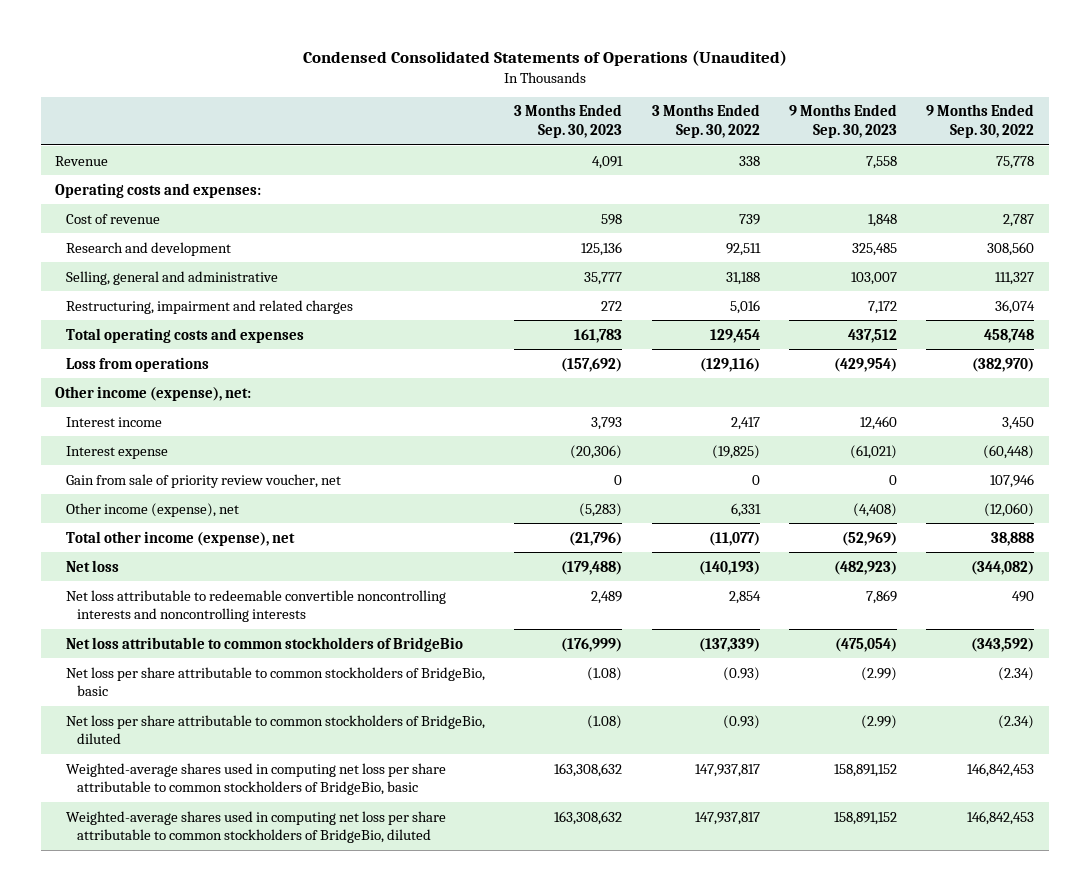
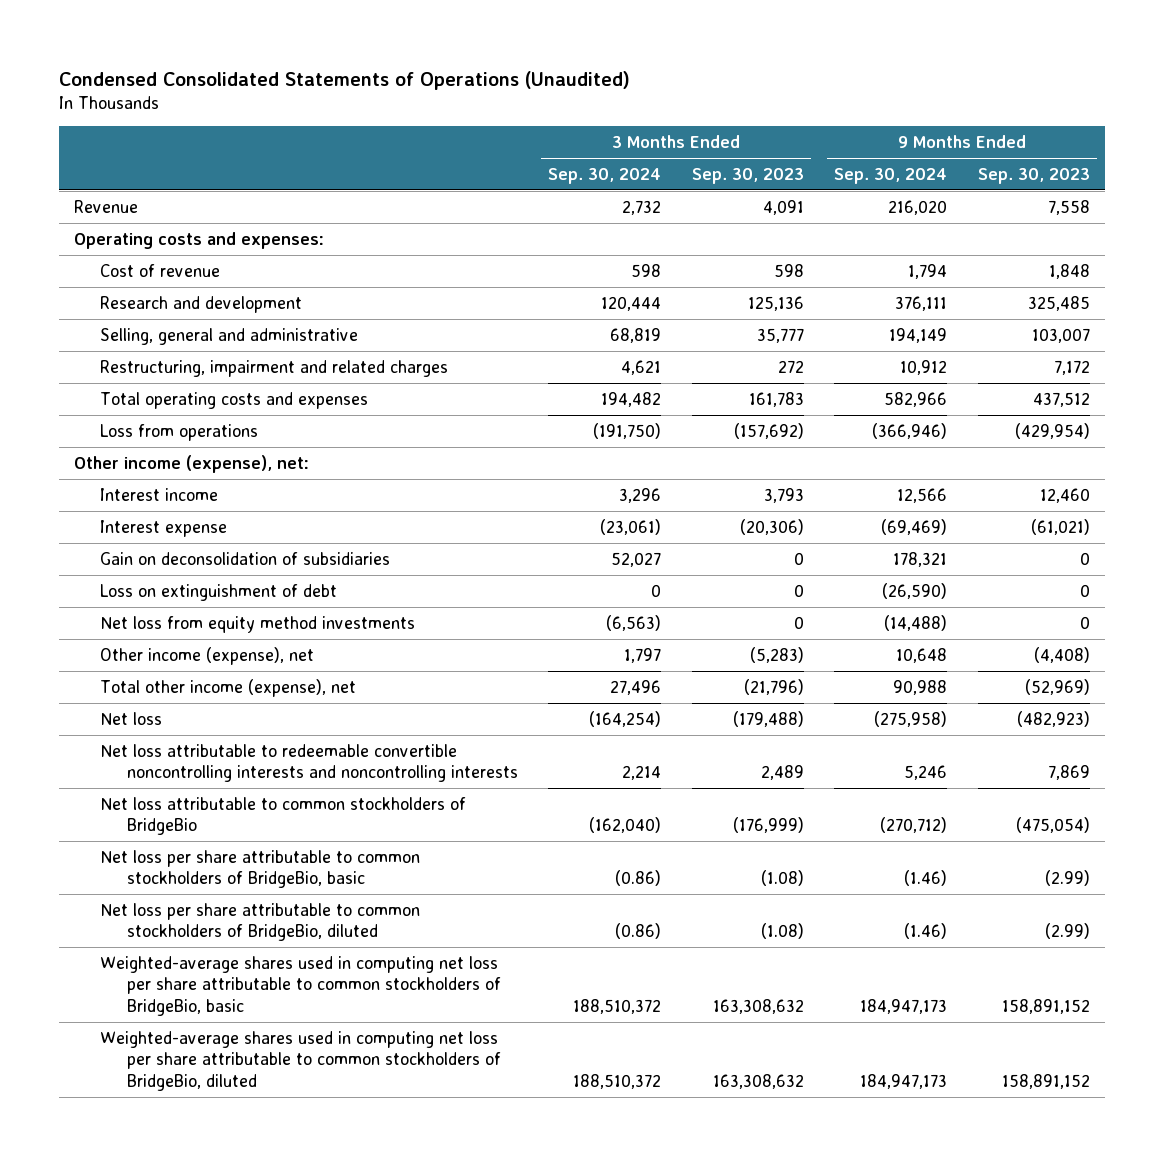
[651,104,760,138] 3 Months Ended Sep. 30, 2022 -> none
[926,104,1035,138] 9 Months Ended Sep. 30, 2022 -> none
none -> [548,167,662,184] Sep. 30, 2024
none -> [834,167,948,184] Sep. 30, 2024
[66,473,342,488] Gain from sale of priority review voucher, net -> none
none -> [100,551,391,565] Gain on deconsolidation of subsidiaries
none -> [100,583,338,601] Loss on extinguishment of debt
none -> [100,615,416,633] Net loss from equity method investments

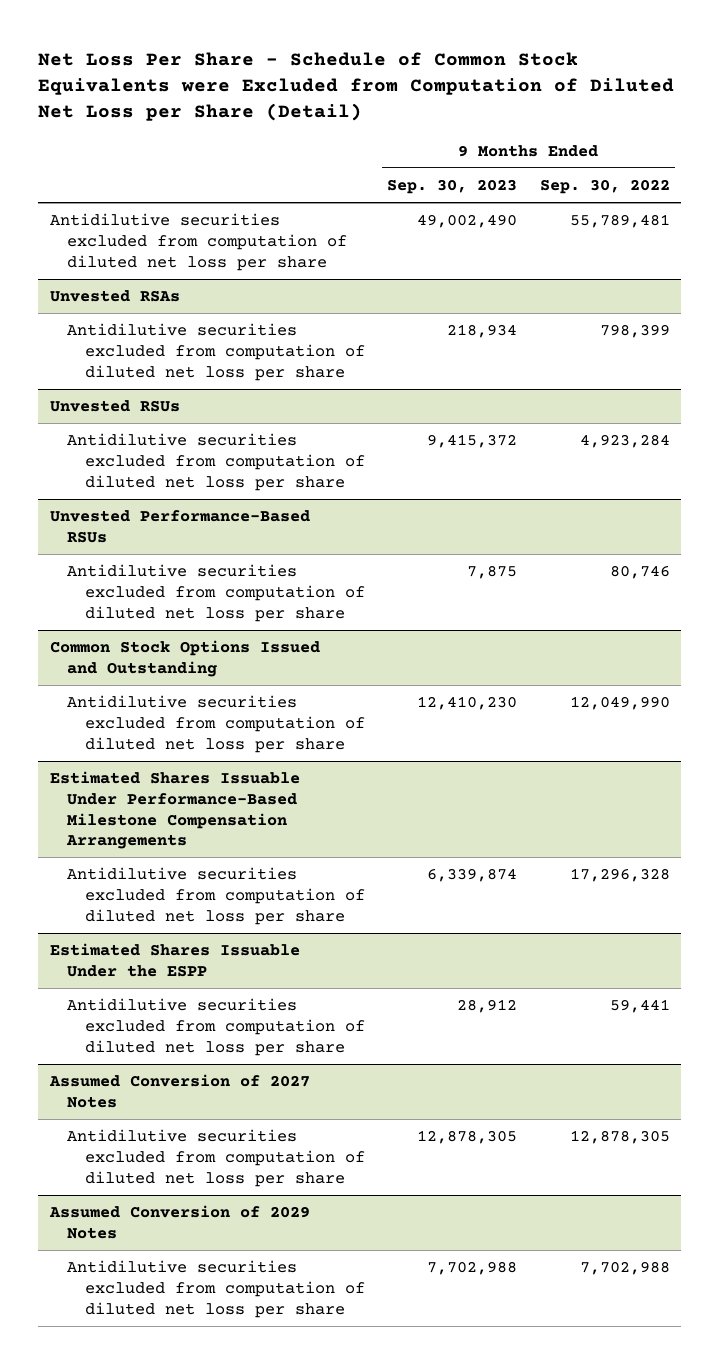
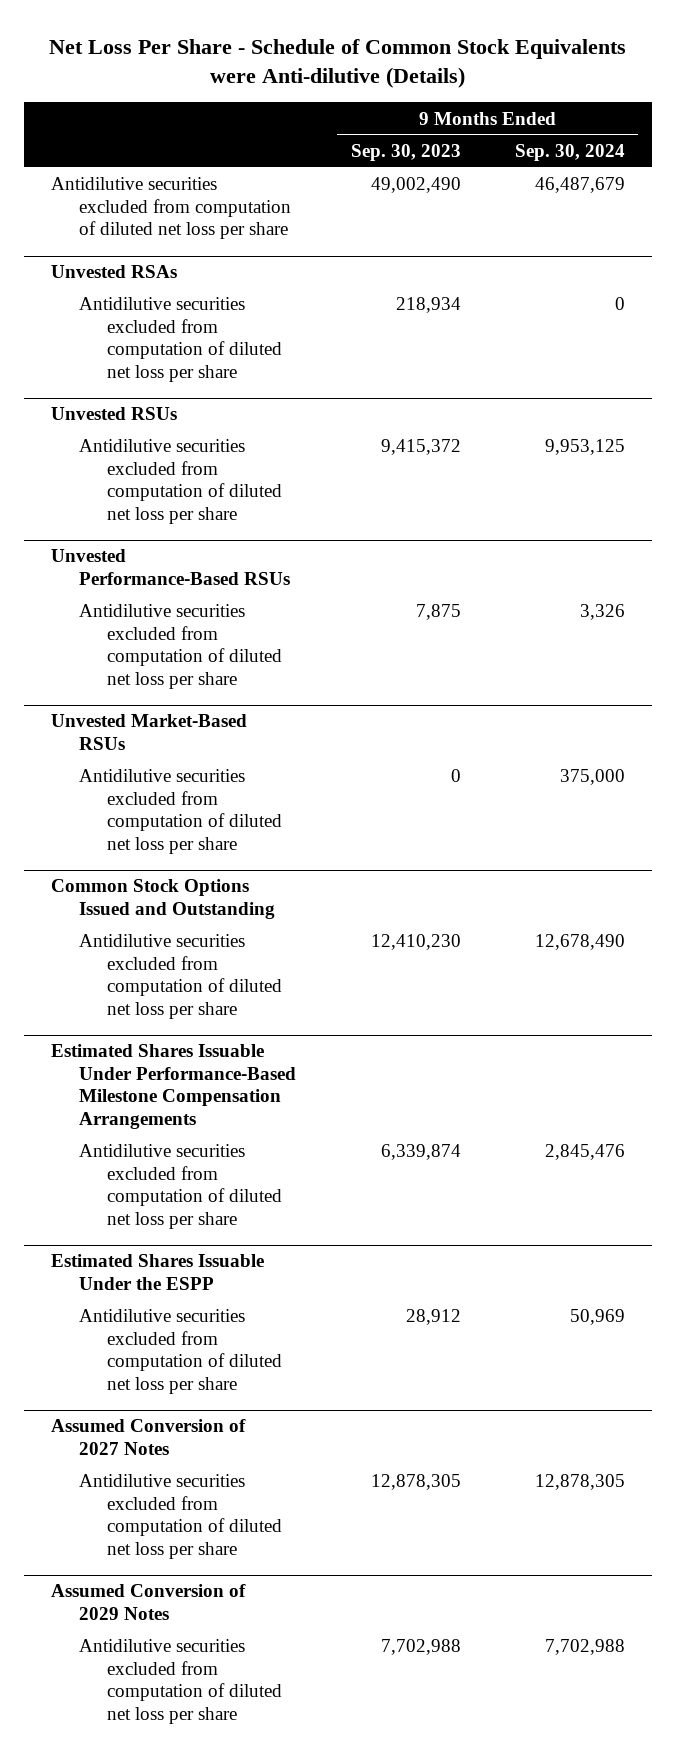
[38,51,675,121] Net Loss Per Share - Schedule of Common Stock Equivalents were Excluded from Computation of Diluted Net Loss per Share (Detail) -> [49,38,627,89] Net Loss Per Share - Schedule of Common Stock Equivalents were Anti-dilutive (Details)
[539,178,670,194] Sep. 30, 2022 -> none
none -> [514,143,625,161] Sep. 30, 2024
none -> [51,714,248,750] Unvested Market-Based RSUs
none -> [79,769,283,854] Antidilutive securities excluded from computation of diluted net loss per share

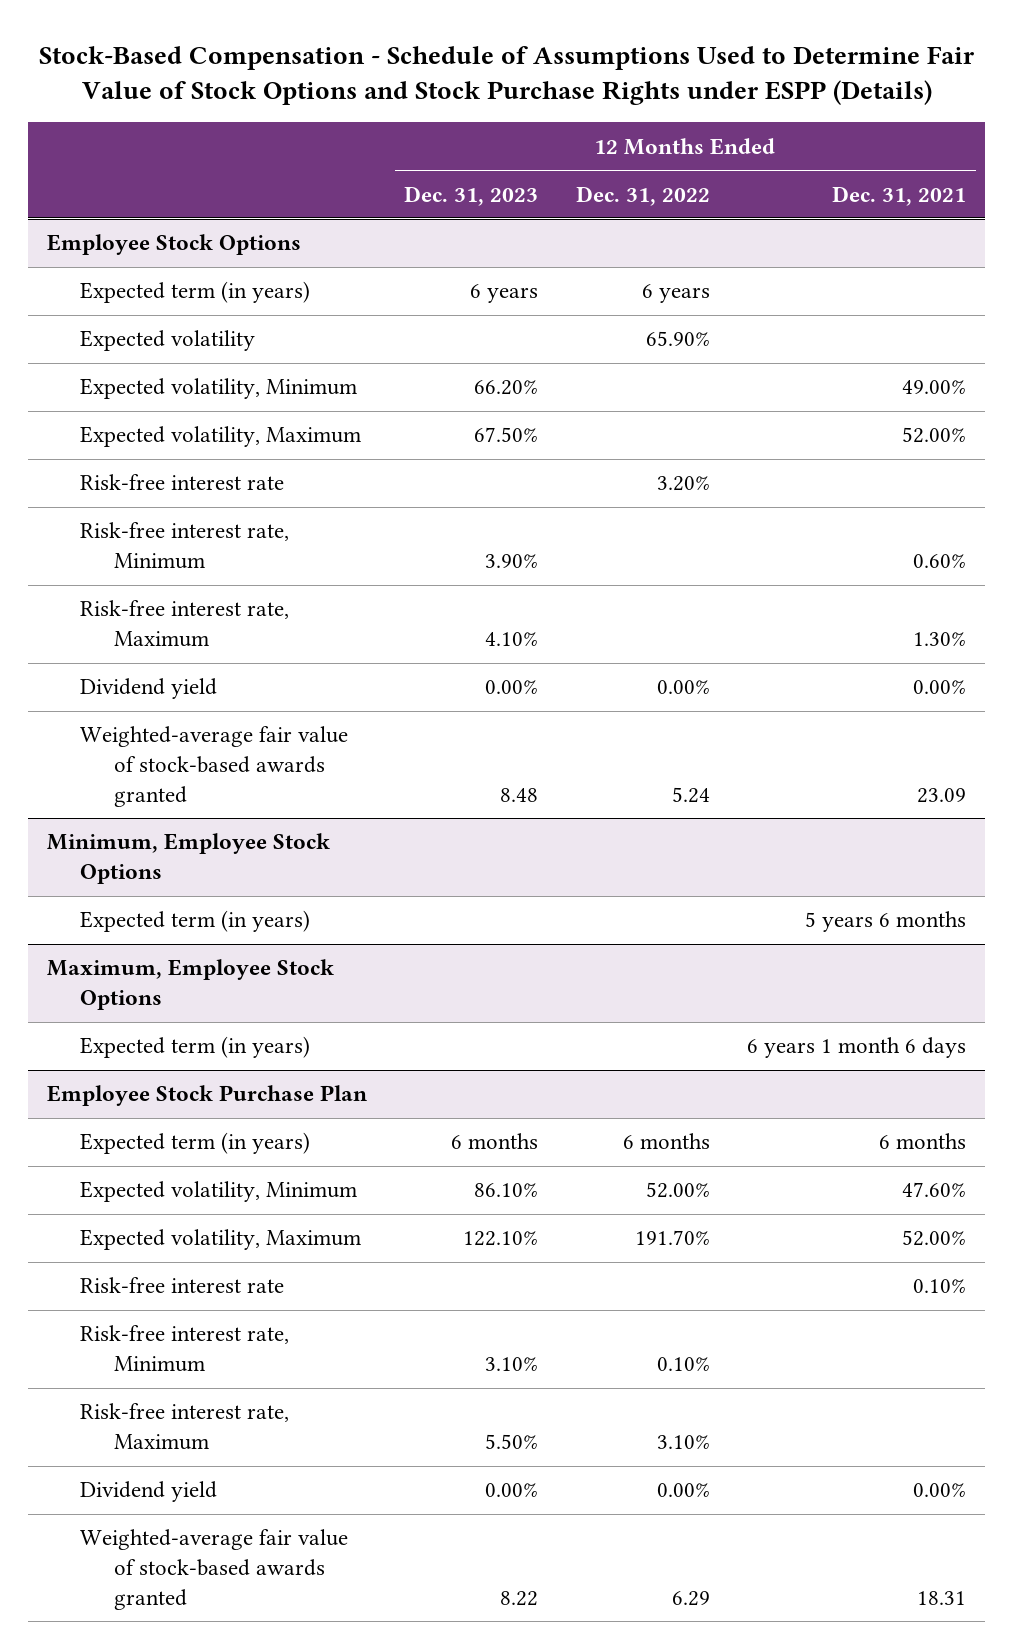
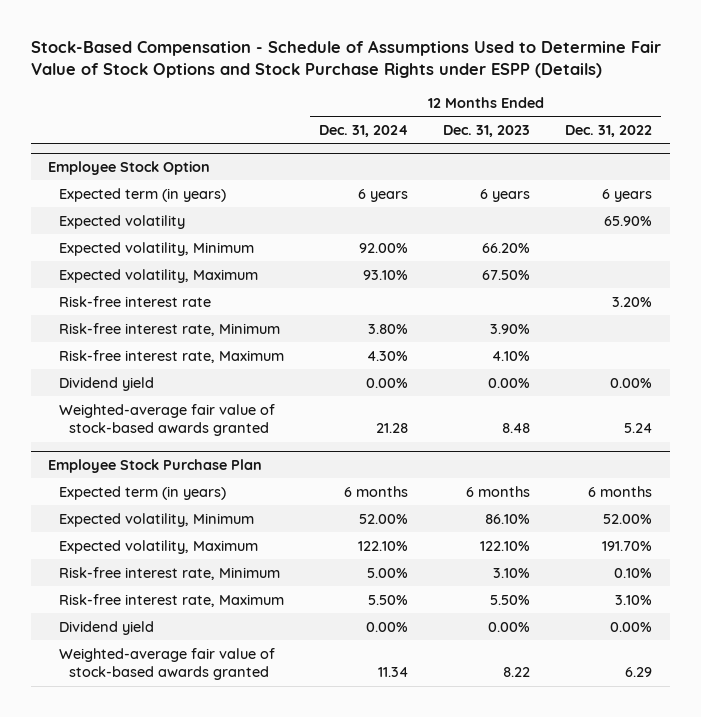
[832,185,967,206] Dec. 31, 2021 -> none
none -> [318,124,408,137] Dec. 31, 2024
[46,234,301,256] Employee Stock Options -> [48,160,211,175] Employee Stock Option
[46,833,330,885] Minimum, Employee Stock Options -> none
[80,910,311,933] Expected term (in years) -> none
[46,959,334,1011] Maximum, Employee Stock Options -> none
[80,1036,311,1059] Expected term (in years) -> none
[80,1277,285,1294] Risk-free interest rate -> none

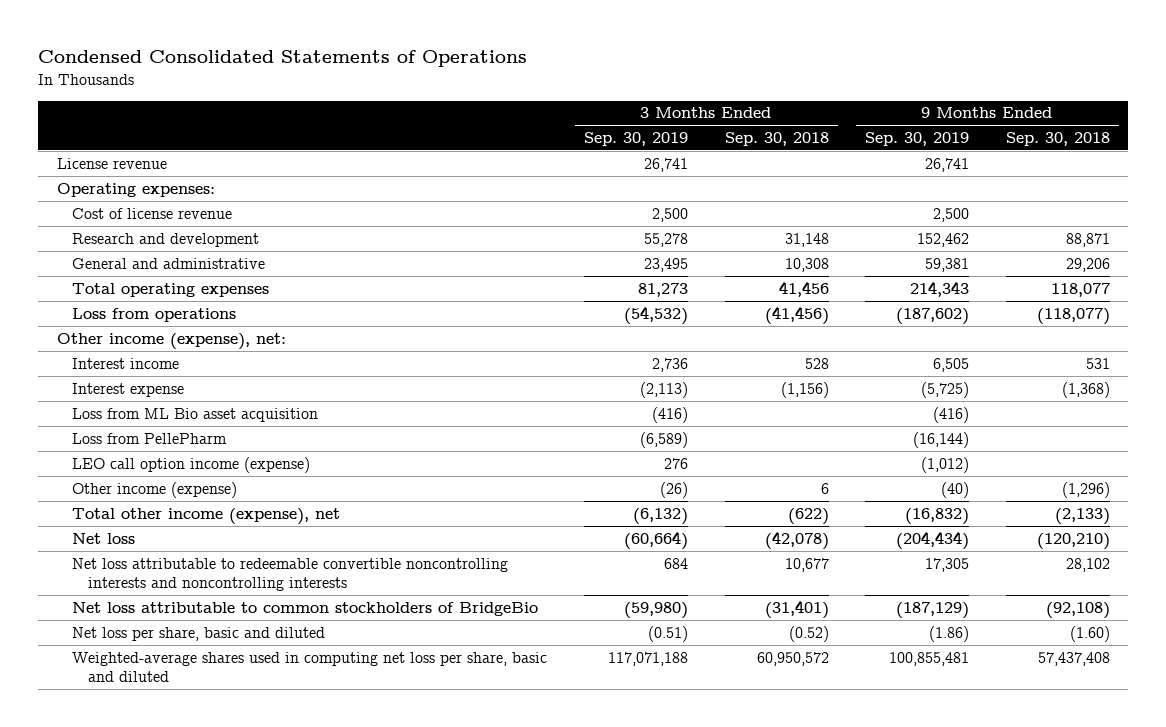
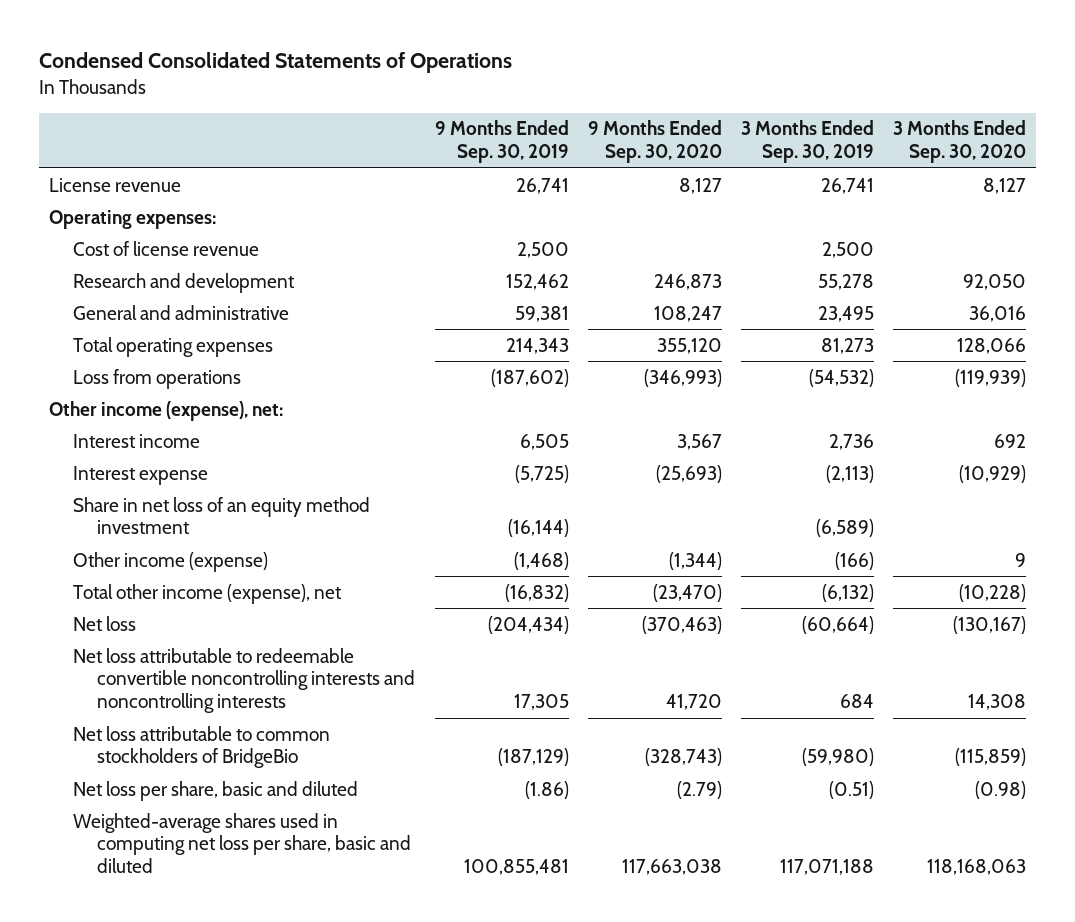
[724,132,829,147] Sep. 30, 2018 -> none
[1005,132,1110,147] Sep. 30, 2018 -> none
none -> [587,120,722,164] 9 Months Ended Sep. 30, 2020
none -> [893,120,1027,164] 3 Months Ended Sep. 30, 2020
[72,407,319,422] Loss from ML Bio asset acquisition -> none
[72,456,311,473] LEO call option income (expense) -> none
[72,432,228,444] Loss from PellePharm -> [73,496,371,535] Share in net loss of an equity method investment
[659,481,688,498] (26) -> [834,551,874,570] (166)
[941,481,970,498] (40) -> [513,551,569,570] (1,468)

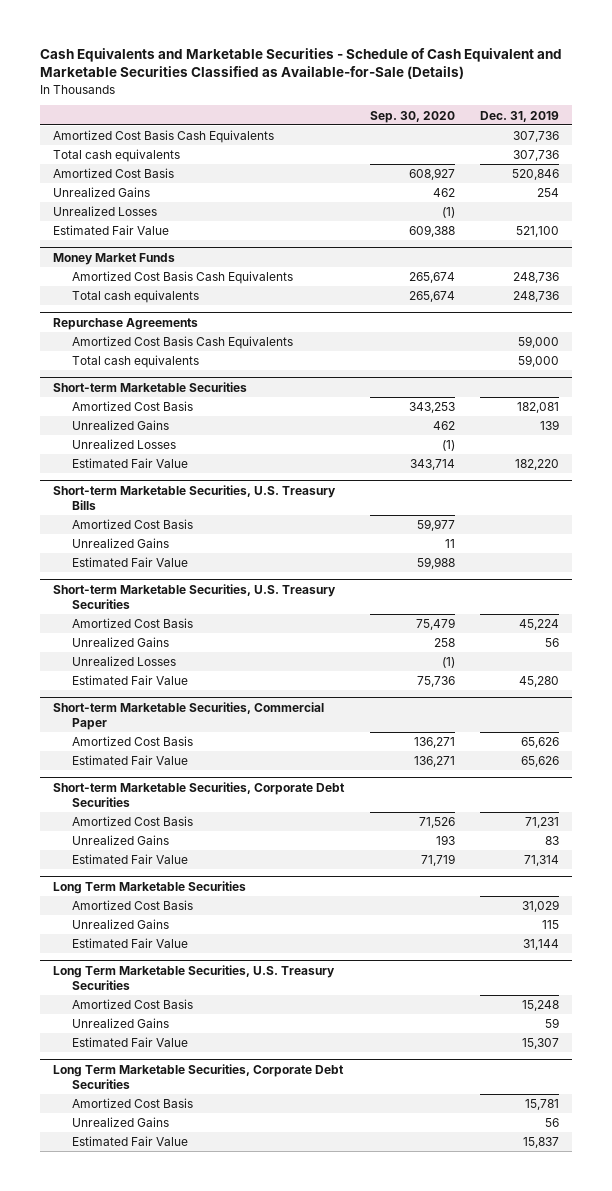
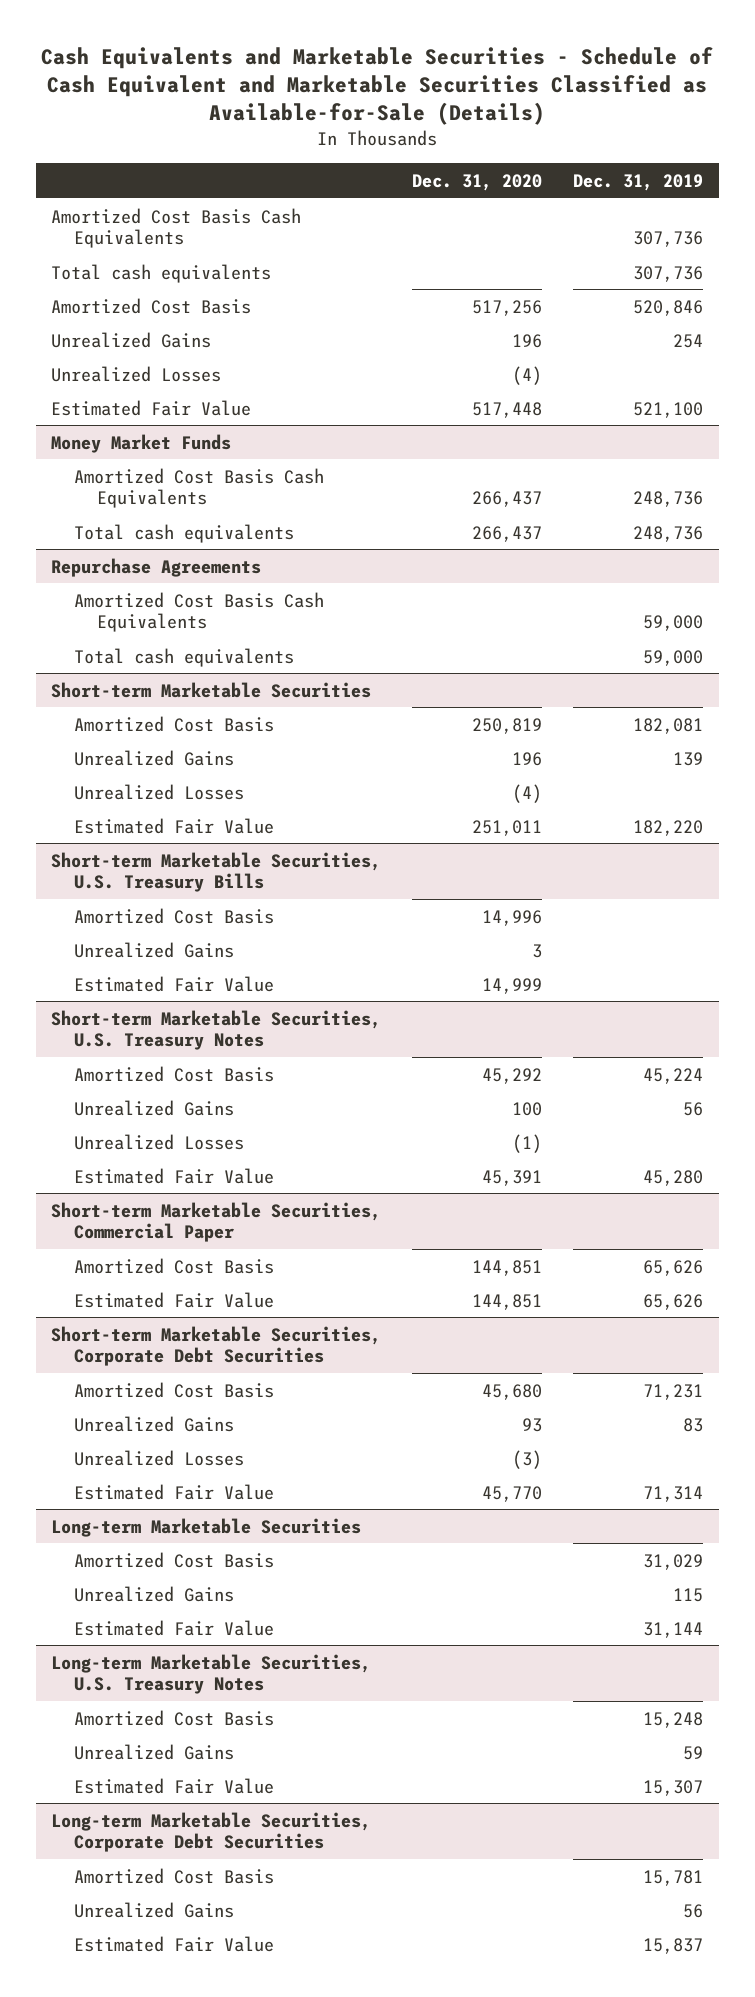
[369,110,455,123] Sep. 30, 2020 -> none
none -> [412,173,543,191] Dec. 31, 2020
[53,583,337,609] Short-term Marketable Securities, U.S. Treasury Securities -> [51,1009,382,1051] Short-term Marketable Securities, U.S. Treasury Notes
none -> [74,1449,245,1466] Unrealized Losses
[53,880,247,894] Long Term Marketable Securities -> [51,1517,362,1537] Long-term Marketable Securities
[53,964,336,990] Long Term Marketable Securities, U.S. Treasury Securities -> [51,1653,372,1695] Long-term Marketable Securities, U.S. Treasury Notes
[53,1063,345,1089] Long Term Marketable Securities, Corporate Debt Securities -> [51,1811,372,1853] Long-term Marketable Securities, Corporate Debt Securities

